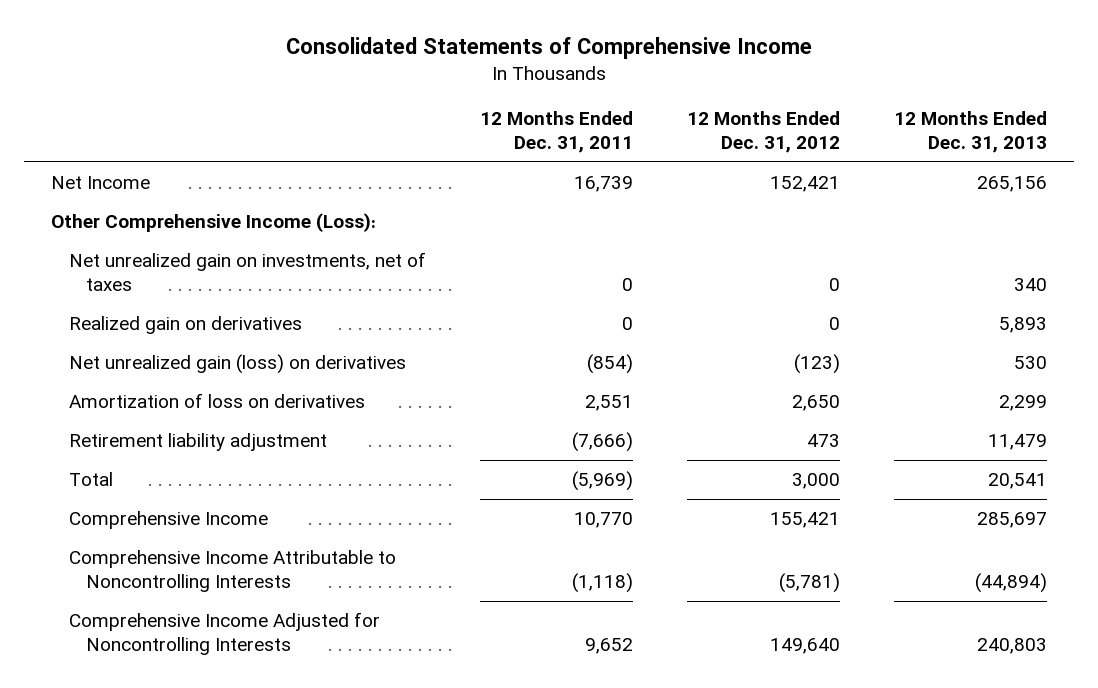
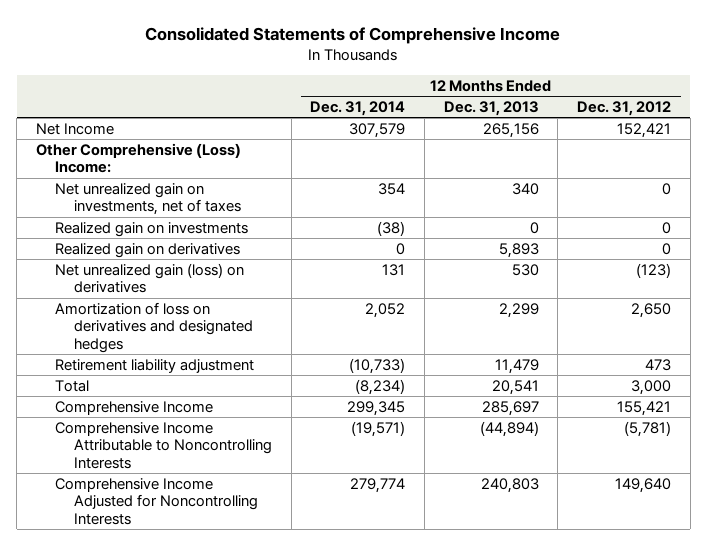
[479,111,633,154] 12 Months Ended Dec. 31, 2011 -> none
none -> [310,101,406,117] Dec. 31, 2014
[51,213,377,233] Other Comprehensive Income (Loss): -> [35,142,241,174] Other Comprehensive (Loss) Income:
none -> [54,221,248,237] Realized gain on investments
[68,393,365,409] Amortization of loss on derivatives -> [54,301,253,353] Amortization of loss on derivatives and designated hedges

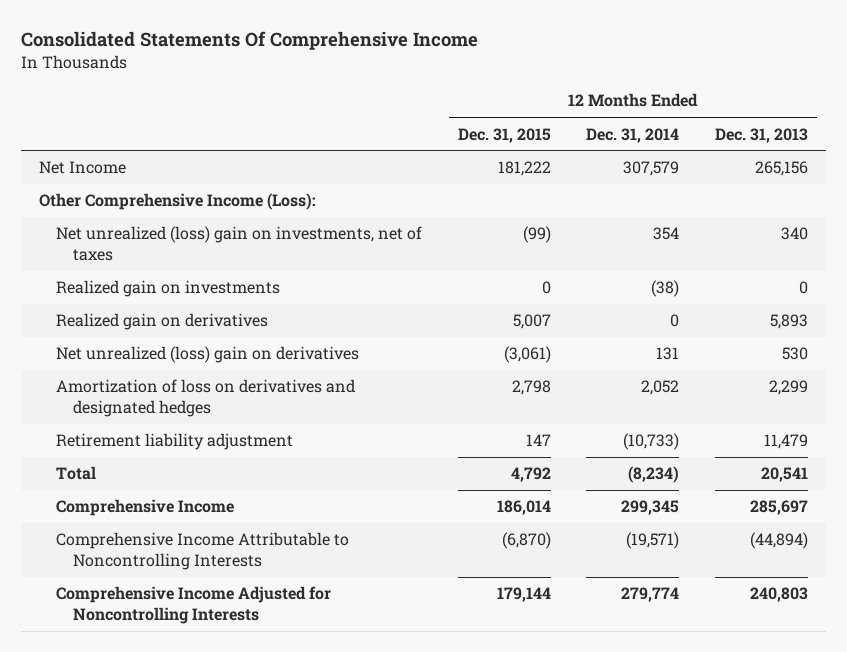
[145,26,561,44] Consolidated Statements of Comprehensive Income -> [21,31,479,51] Consolidated Statements Of Comprehensive Income
[577,101,672,117] Dec. 31, 2012 -> none
none -> [457,127,551,143] Dec. 31, 2015
[35,142,241,174] Other Comprehensive (Loss) Income: -> [38,193,316,211] Other Comprehensive Income (Loss):
[54,182,241,216] Net unrealized gain on investments, net of taxes -> [55,226,422,261] Net unrealized (loss) gain on investments, net of taxes
[54,262,244,294] Net unrealized gain (loss) on derivatives -> [55,346,359,364] Net unrealized (loss) gain on derivatives

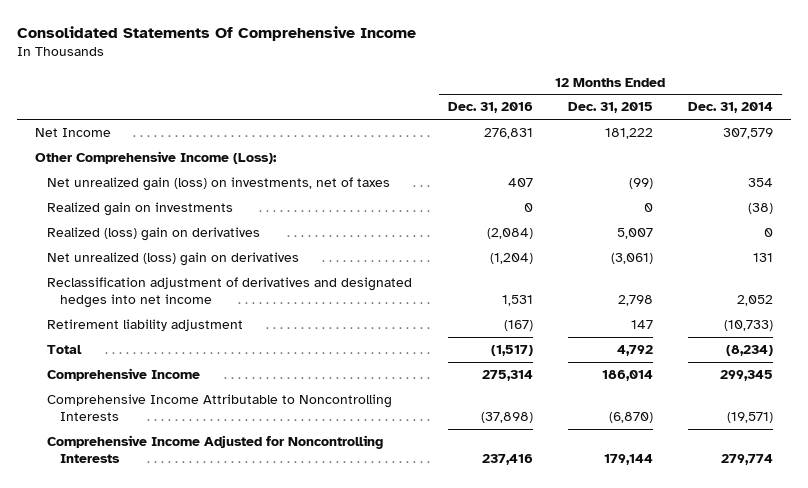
[714,127,808,143] Dec. 31, 2013 -> none
none -> [447,102,533,114] Dec. 31, 2016
[55,226,422,261] Net unrealized (loss) gain on investments, net of taxes -> [47,176,391,191] Net unrealized gain (loss) on investments, net of taxes
[55,313,268,331] Realized gain on derivatives -> [47,226,261,241] Realized (loss) gain on derivatives
[55,379,355,417] Amortization of loss on derivatives and designated hedges -> [47,276,413,309] Reclassification adjustment of derivatives and designated hedges into net income

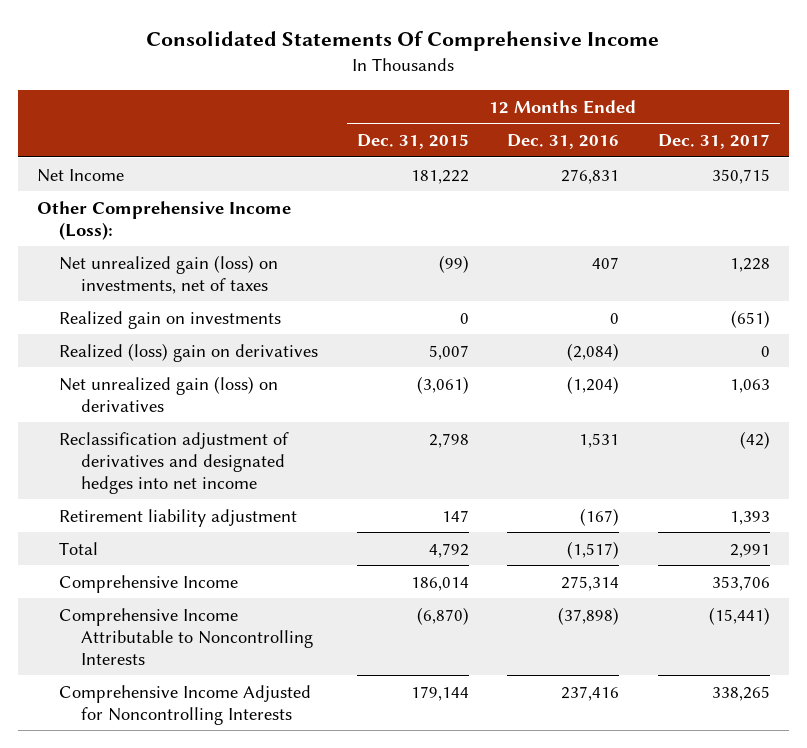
[688,102,774,114] Dec. 31, 2014 -> none
none -> [657,133,770,149] Dec. 31, 2017
[47,251,300,266] Net unrealized (loss) gain on derivatives -> [59,375,279,412] Net unrealized gain (loss) on derivatives

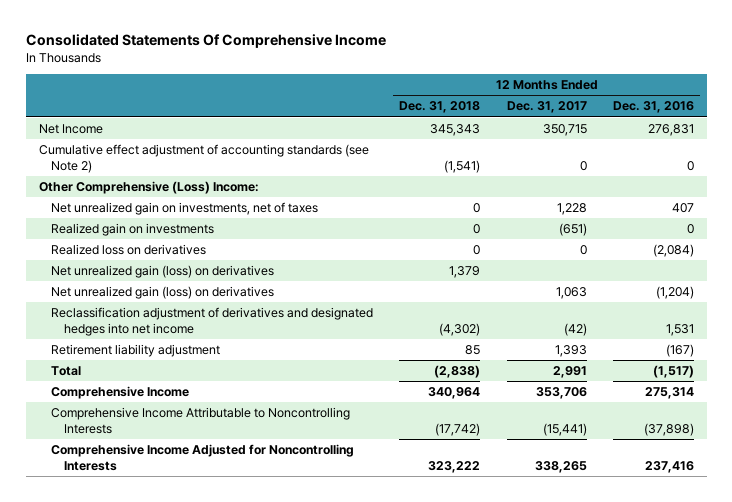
[356,133,469,149] Dec. 31, 2015 -> none
none -> [399,101,481,114] Dec. 31, 2018
none -> [38,143,369,174] Cumulative effect adjustment of accounting standards (see Note 2)
[36,200,291,240] Other Comprehensive Income (Loss): -> [38,180,259,194] Other Comprehensive (Loss) Income:
[59,254,279,294] Net unrealized gain (loss) on investments, net of taxes -> [51,201,319,215] Net unrealized gain on investments, net of taxes
[59,342,319,362] Realized (loss) gain on derivatives -> [51,243,207,255] Realized loss on derivatives
none -> [51,264,275,278] Net unrealized gain (loss) on derivatives

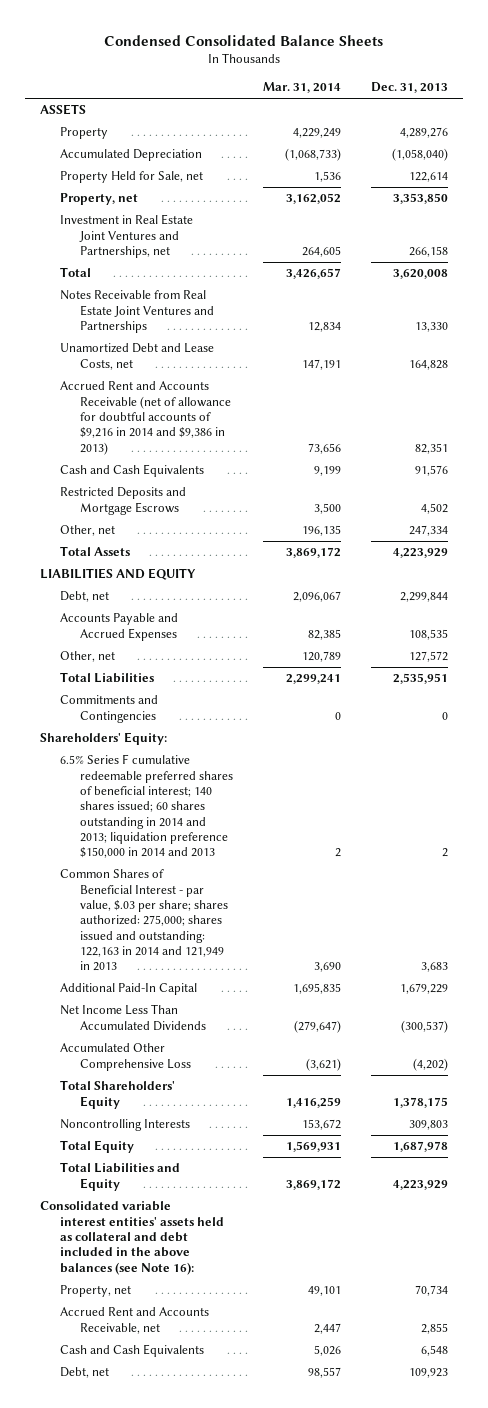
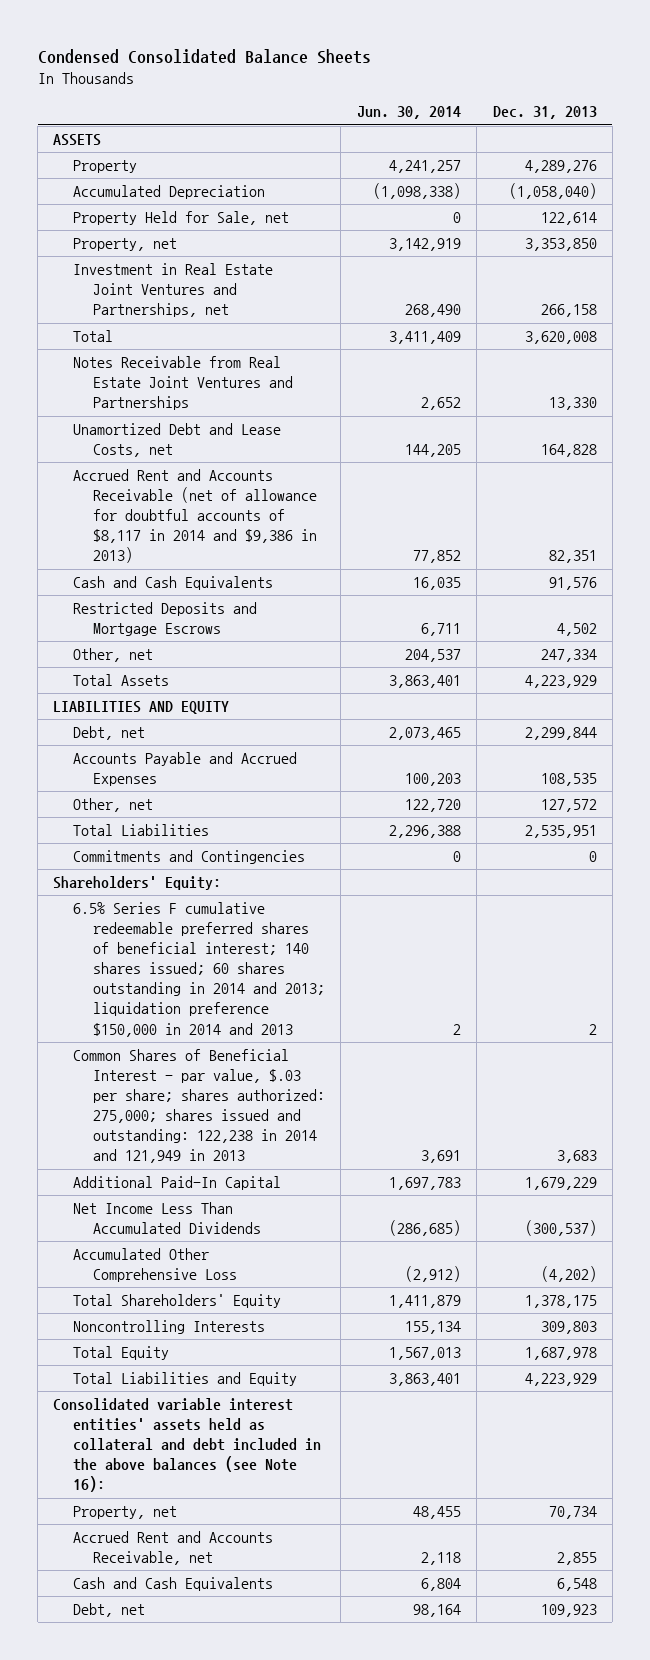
[262,82,341,94] Mar. 31, 2014 -> none
none -> [356,106,461,120] Jun. 30, 2014
[60,381,231,455] Accrued Rent and Accounts Receivable (net of allowance for doubtful accounts of $9,216 in 2014 and $9,386 in 2013) -> [73,469,318,564] Accrued Rent and Accounts Receivable (net of allowance for doubtful accounts of $8,117 in 2014 and $9,386 in 2013)
[60,869,228,972] Common Shares of Beneficial Interest - par value, $.03 per share; shares authorized: 275,000; shares issued and outstanding: 122,163 in 2014 and 121,949 in 2013 -> [73,1049,326,1164] Common Shares of Beneficial Interest - par value, $.03 per share; shares authorized: 275,000; shares issued and outstanding: 122,238 in 2014 and 121,949 in 2013

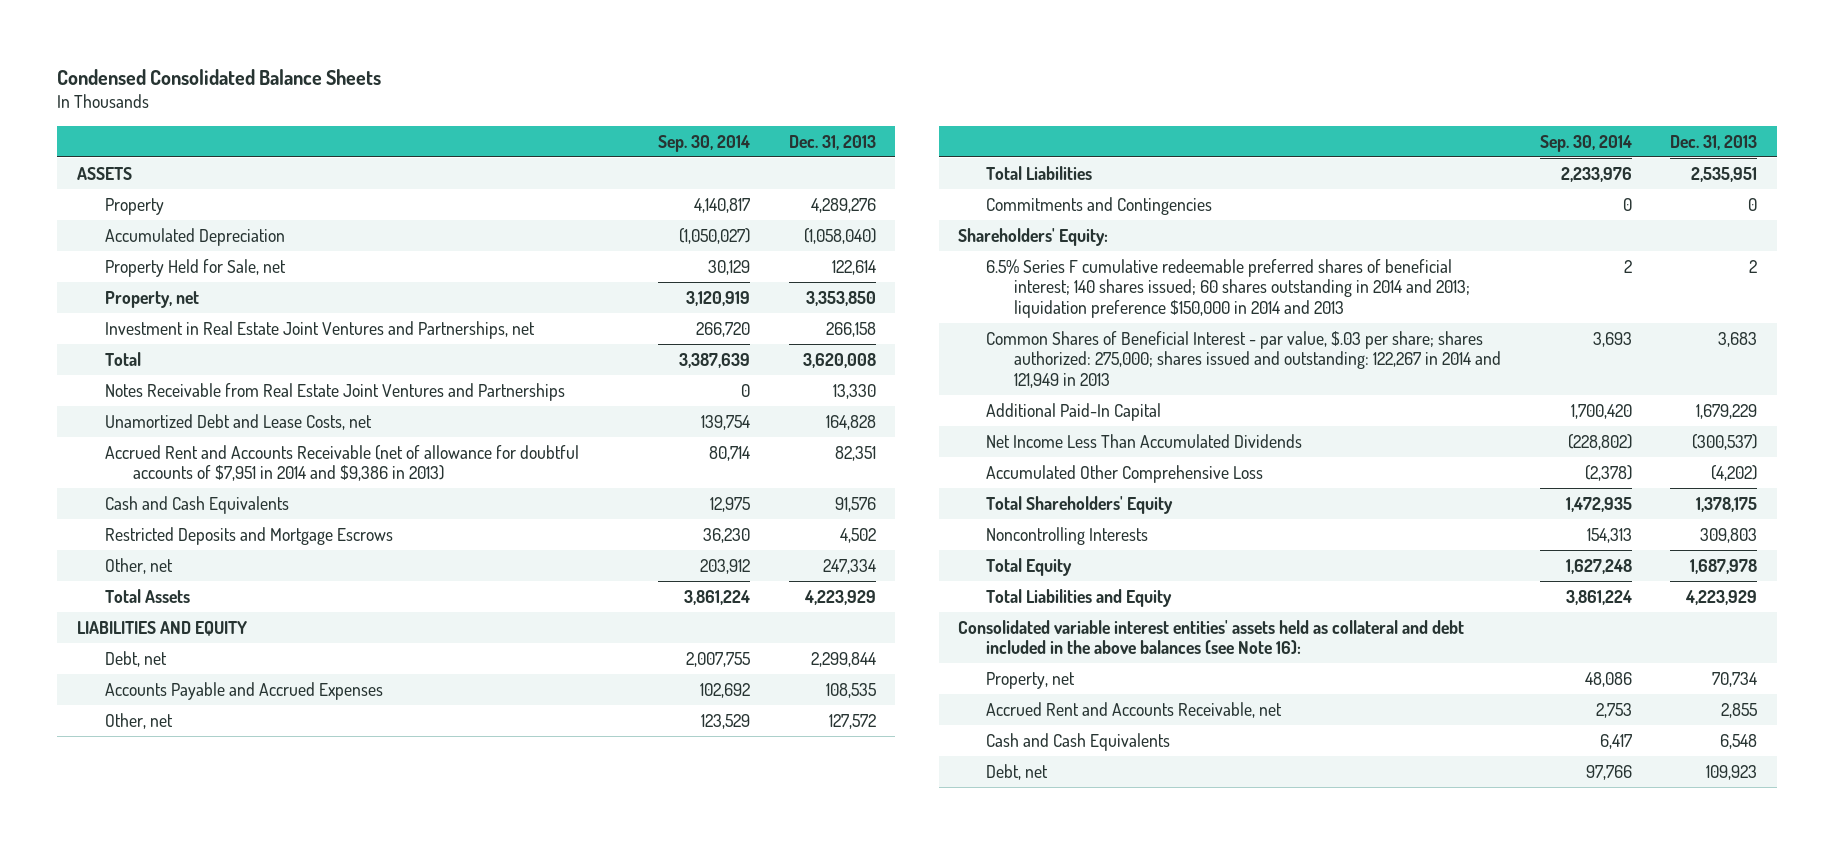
[356,106,461,120] Jun. 30, 2014 -> none
none -> [658,134,751,152] Sep. 30, 2014
[73,469,318,564] Accrued Rent and Accounts Receivable (net of allowance for doubtful accounts of $8,117 in 2014 and $9,386 in 2013) -> [104,444,579,482] Accrued Rent and Accounts Receivable (net of allowance for doubtful accounts of $7,951 in 2014 and $9,386 in 2013)
[73,1049,326,1164] Common Shares of Beneficial Interest - par value, $.03 per share; shares authorized: 275,000; shares issued and outstanding: 122,238 in 2014 and 121,949 in 2013 -> [986,330,1502,389] Common Shares of Beneficial Interest - par value, $.03 per share; shares authorized: 275,000; shares issued and outstanding: 122,267 in 2014 and 121,949 in 2013

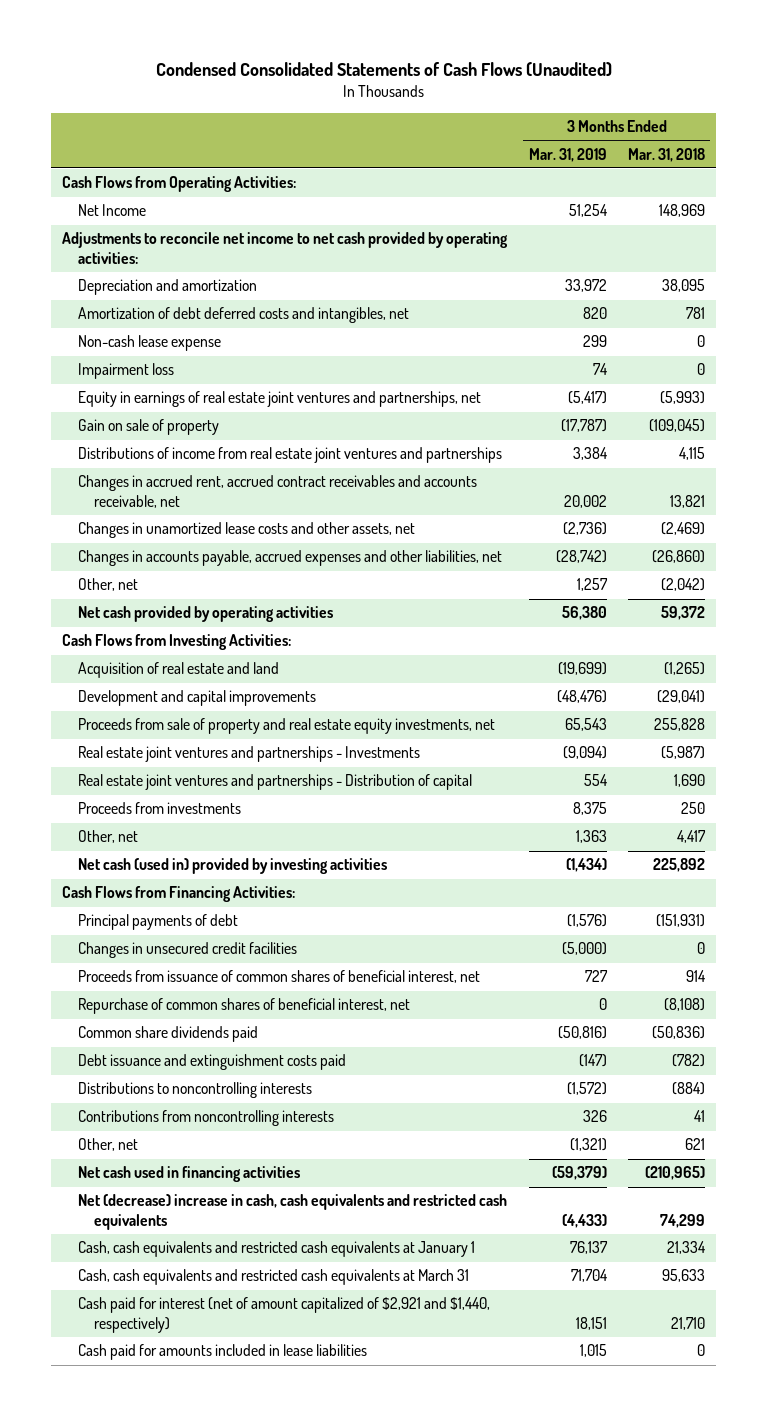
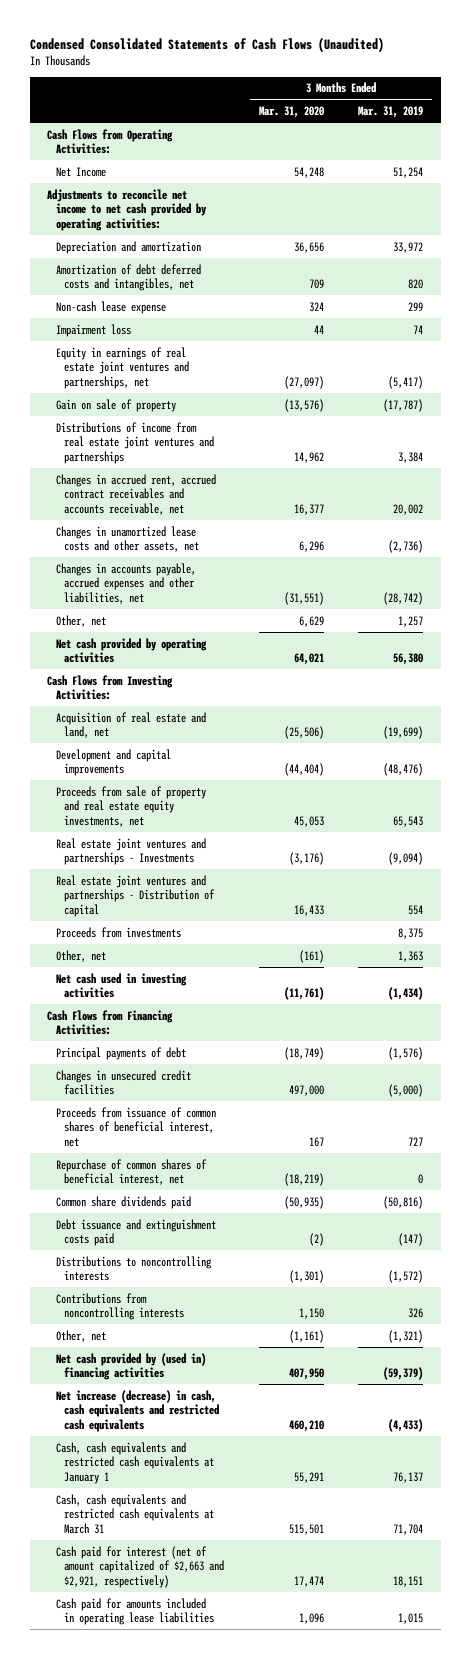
[628,147,706,162] Mar. 31, 2018 -> none
none -> [258,106,324,119] Mar. 31, 2020
[78,662,280,679] Acquisition of real estate and land -> [55,711,206,739] Acquisition of real estate and land, net
[78,858,388,875] Net cash (used in) provided by investing activities -> [55,972,187,999] Net cash used in investing activities
[78,1166,301,1183] Net cash used in financing activities -> [55,1352,206,1381] Net cash provided by (used in) financing activities
[78,1194,508,1231] Net (decrease) increase in cash, cash equivalents and restricted cash equivalents -> [55,1389,220,1432] Net increase (decrease) in cash, cash equivalents and restricted cash equivalents
[78,1297,491,1334] Cash paid for interest (net of amount capitalized of $2,921 and $1,440, respectively) -> [55,1545,225,1588] Cash paid for interest (net of amount capitalized of $2,663 and $2,921, respectively)
[78,1344,368,1361] Cash paid for amounts included in lease liabilities -> [55,1597,215,1626] Cash paid for amounts included in operating lease liabilities

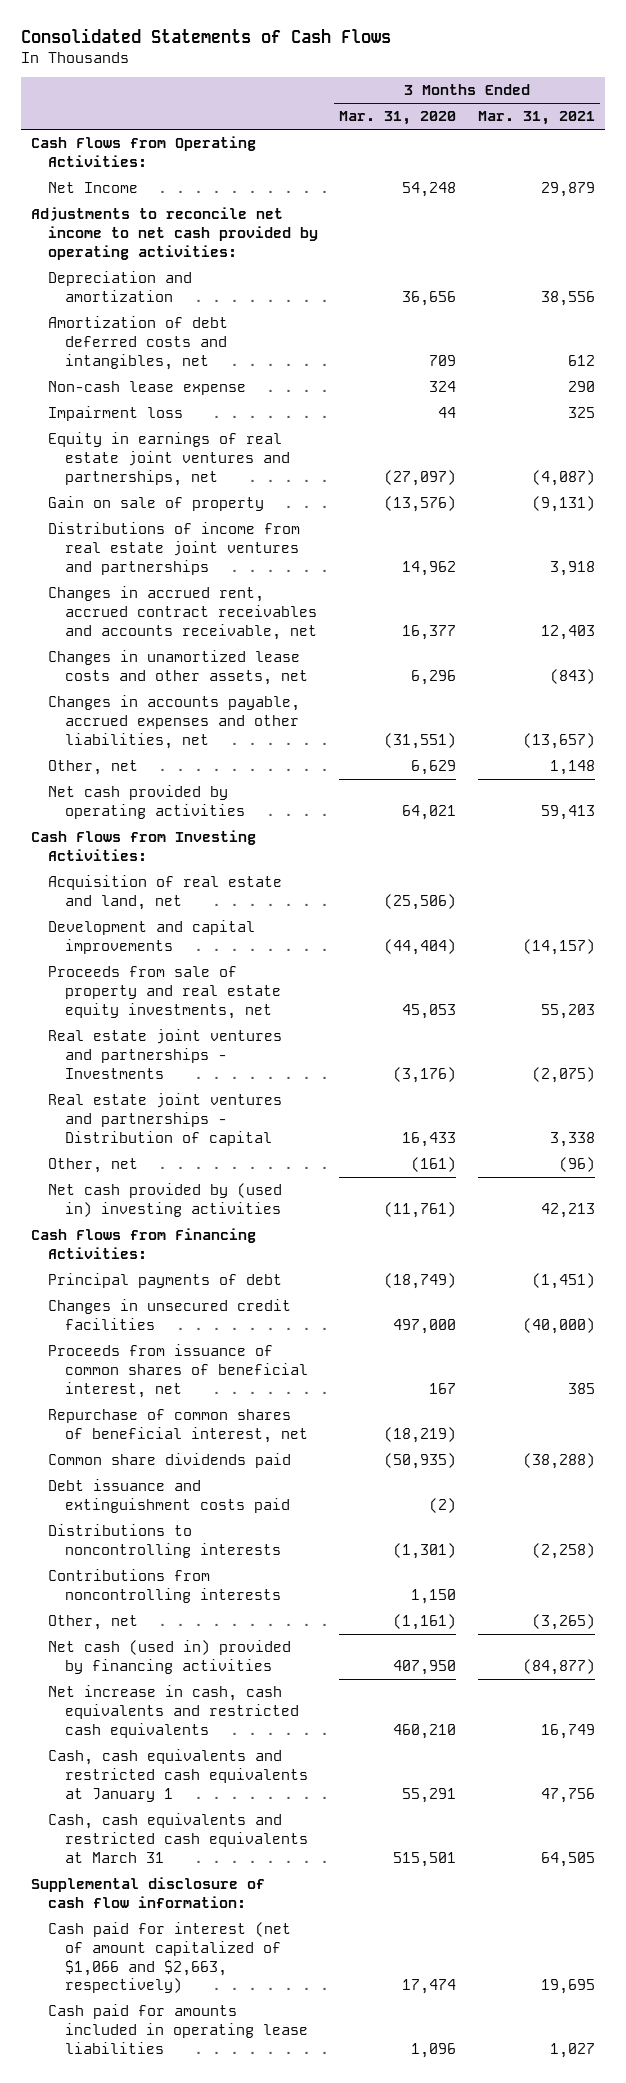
[29,36,384,53] Condensed Consolidated Statements of Cash Flows (Unaudited) -> [20,28,391,44] Consolidated Statements of Cash Flows
[358,106,424,119] Mar. 31, 2019 -> none
none -> [477,111,595,126] Mar. 31, 2021
[55,926,181,938] Proceeds from investments -> none
[55,972,187,999] Net cash used in investing activities -> [48,1183,283,1217] Net cash provided by (used in) investing activities
[55,1352,206,1381] Net cash provided by (used in) financing activities -> [48,1640,292,1674] Net cash (used in) provided by financing activities
[55,1389,220,1432] Net increase (decrease) in cash, cash equivalents and restricted cash equivalents -> [48,1685,300,1738] Net increase in cash, cash equivalents and restricted cash equivalents
none -> [31,1877,266,1908] Supplemental disclosure of cash flow information:
[55,1545,225,1588] Cash paid for interest (net of amount capitalized of $2,663 and $2,921, respectively) -> [48,1922,292,1994] Cash paid for interest (net of amount capitalized of $1,066 and $2,663, respectively)

